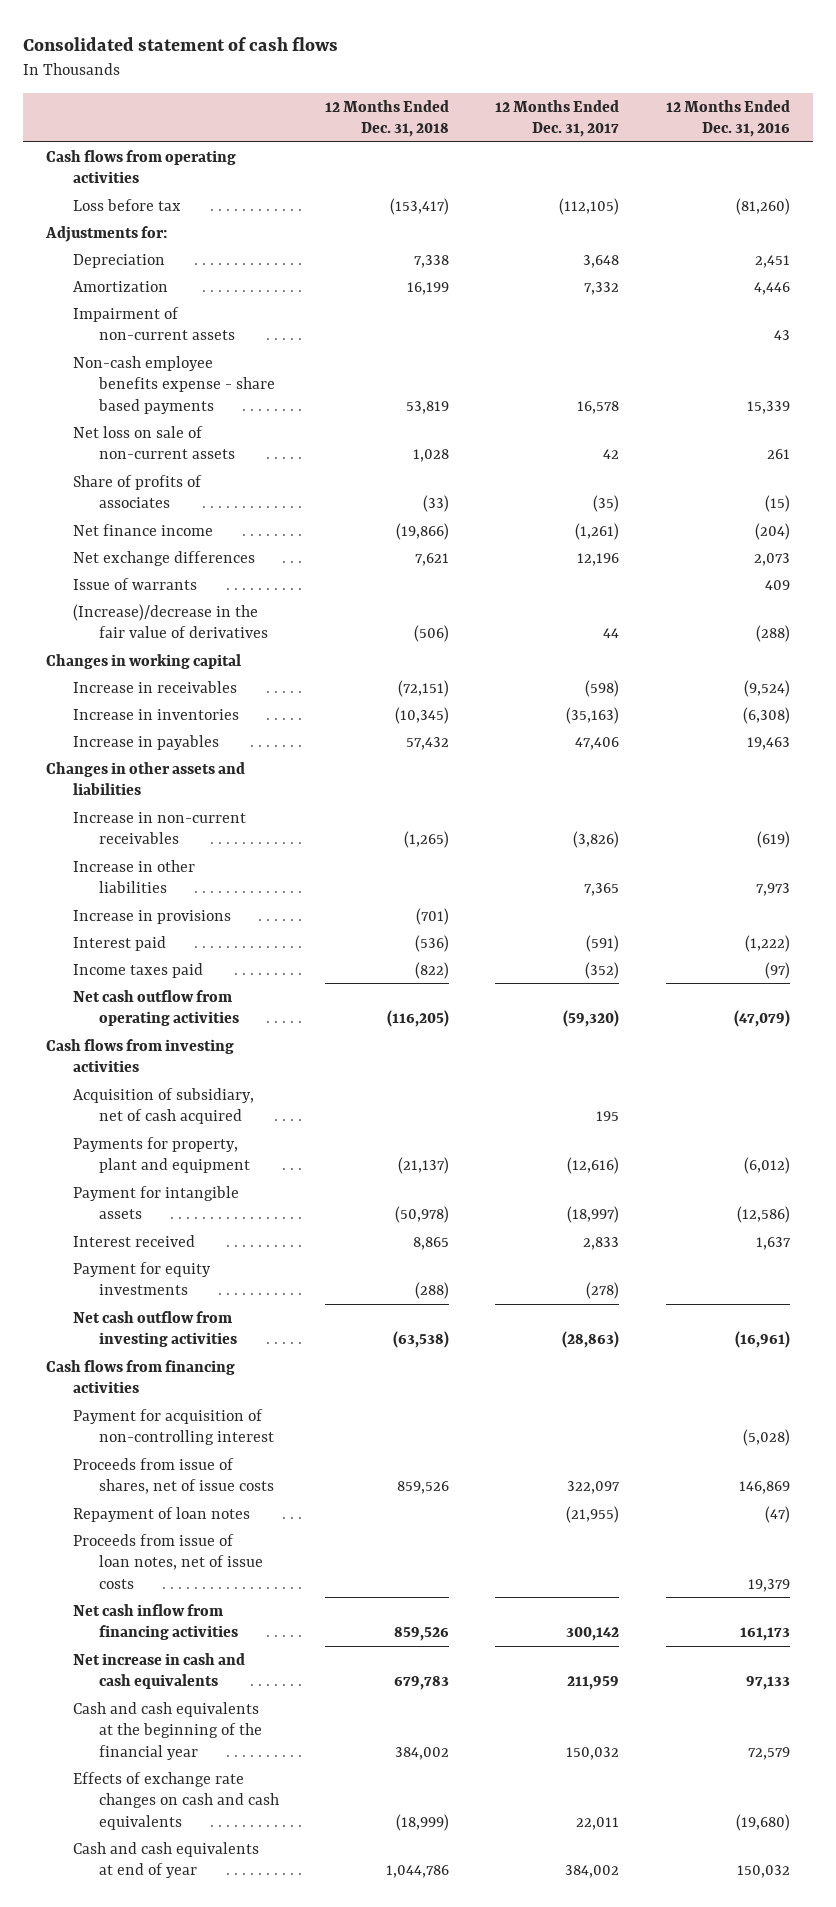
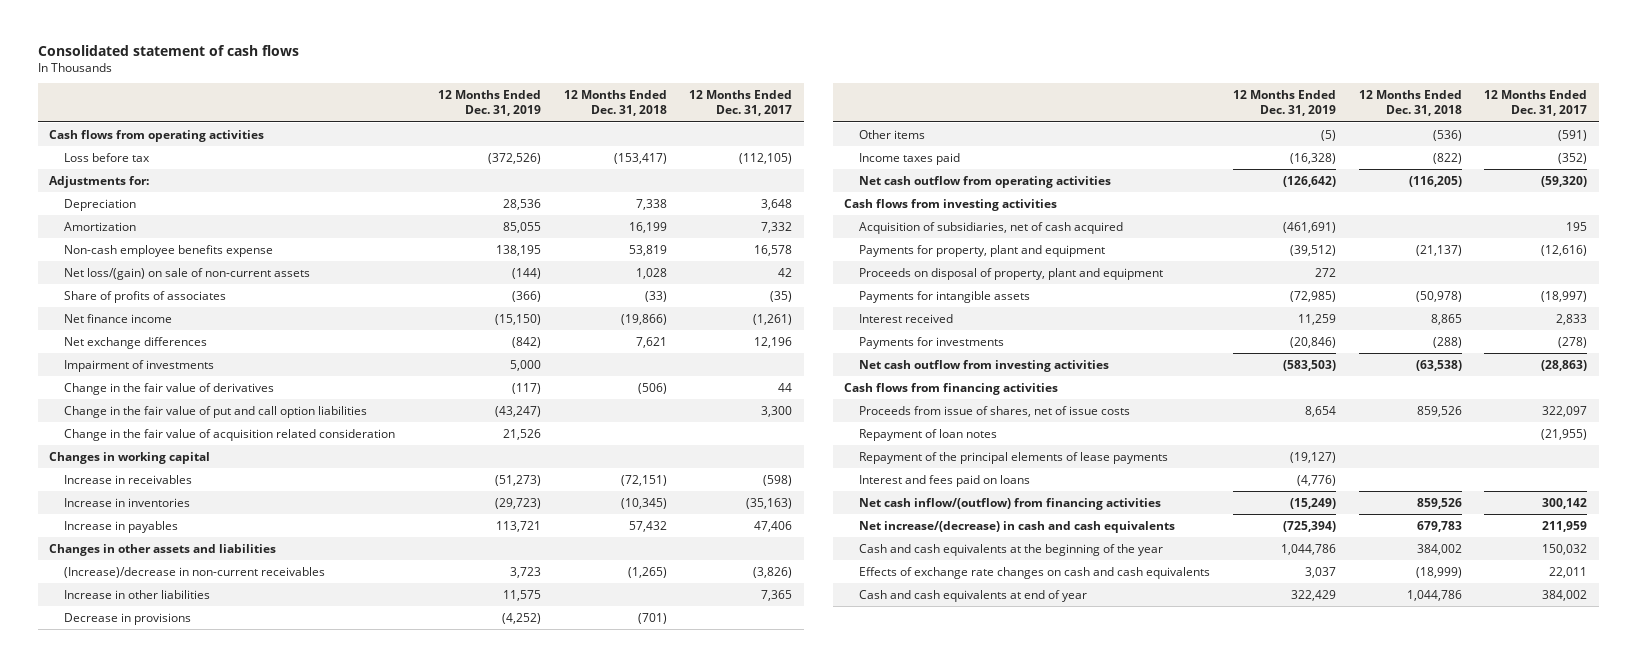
[665,99,790,138] 12 Months Ended Dec. 31, 2016 -> none
none -> [437,90,541,117] 12 Months Ended Dec. 31, 2019
[72,306,236,341] Impairment of non-current assets -> none
[72,355,276,414] Non-cash employee benefits expense - share based payments -> [64,244,274,257] Non-cash employee benefits expense
[72,425,236,460] Net loss on sale of non-current assets -> [64,267,311,280] Net loss/(gain) on sale of non-current assets
[72,577,197,590] Issue of warrants -> none
none -> [64,359,215,372] Impairment of investments
[72,603,269,639] (Increase)/decrease in the fair value of derivatives -> [64,382,275,395] Change in the fair value of derivatives
none -> [64,405,368,418] Change in the fair value of put and call option liabilities
none -> [64,428,396,441] Change in the fair value of acquisition related consideration
[72,811,246,845] Increase in non-current receivables -> [64,566,326,578] (Increase)/decrease in non-current receivables
[72,909,231,924] Increase in provisions -> [64,612,192,625] Decrease in provisions
[72,935,166,951] Interest paid -> [859,129,926,139] Other items
[72,1087,254,1125] Acquisition of subsidiary, net of cash acquired -> [859,221,1124,234] Acquisition of subsidiaries, net of cash acquired
none -> [859,267,1164,280] Proceeds on disposal of property, plant and equipment
[72,1185,239,1220] Payment for intangible assets -> [859,290,1031,303] Payments for intangible assets
[72,1261,211,1296] Payment for equity investments -> [859,336,1005,349] Payments for investments
[72,1408,275,1446] Payment for acquisition of non-controlling interest -> none
[72,1533,264,1589] Proceeds from issue of loan notes, net of issue costs -> none
none -> [859,451,1169,464] Repayment of the principal elements of lease payments
none -> [859,474,1031,487] Interest and fees paid on loans
[72,1603,239,1641] Net cash inflow from financing activities -> [859,497,1162,510] Net cash inflow/(outflow) from financing activities
[72,1652,245,1690] Net increase in cash and cash equivalents -> [859,520,1176,533] Net increase/(decrease) in cash and cash equivalents
[72,1701,263,1760] Cash and cash equivalents at the beginning of the financial year -> [859,543,1164,556] Cash and cash equivalents at the beginning of the year

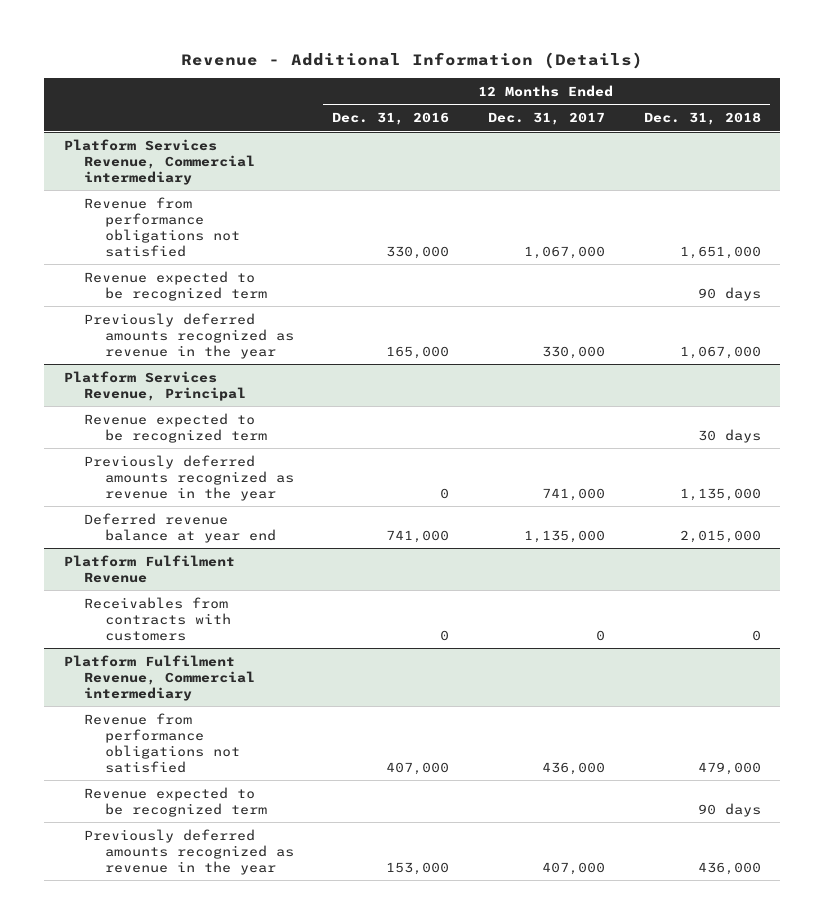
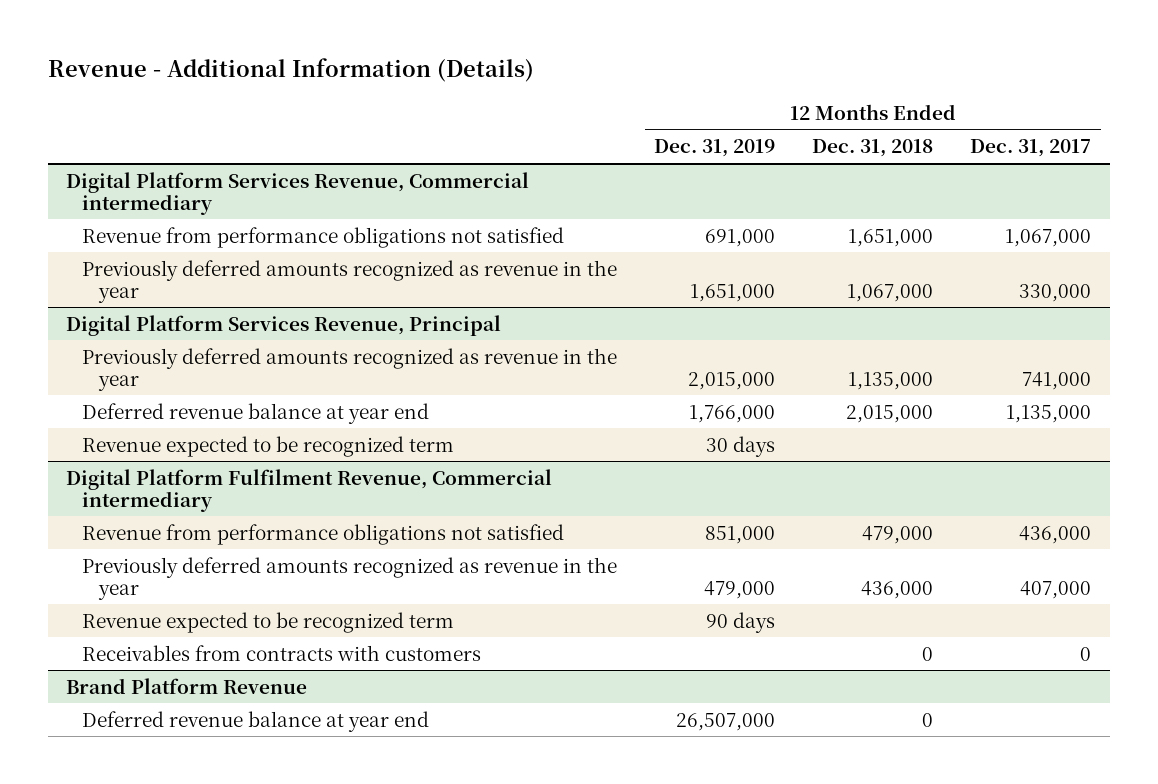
[332,112,450,126] Dec. 31, 2016 -> none
none -> [654,139,776,158] Dec. 31, 2019
[63,138,256,185] Platform Services Revenue, Commercial intermediary -> [66,171,530,215] Digital Platform Services Revenue, Commercial intermediary
[84,270,267,301] Revenue expected to be recognized term -> none
[84,412,267,443] Revenue expected to be recognized term -> none
[63,370,247,401] Platform Services Revenue, Principal -> [66,314,502,336] Digital Platform Services Revenue, Principal
[63,554,235,583] Platform Fulfilment Revenue -> none
[84,596,231,641] Receivables from contracts with customers -> none
none -> [82,435,455,457] Revenue expected to be recognized term
[63,654,256,701] Platform Fulfilment Revenue, Commercial intermediary -> [66,468,553,512] Digital Platform Fulfilment Revenue, Commercial intermediary
[84,786,267,817] Revenue expected to be recognized term -> none
none -> [82,611,455,633] Revenue expected to be recognized term
none -> [82,644,482,661] Receivables from contracts with customers
none -> [66,677,308,694] Brand Platform Revenue
none -> [82,710,430,732] Deferred revenue balance at year end

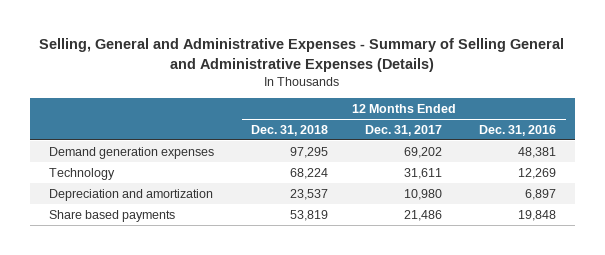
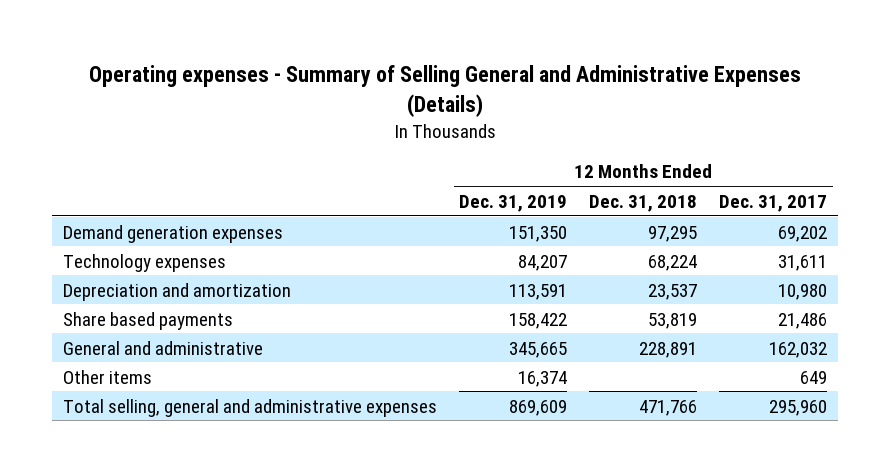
[39,38,565,72] Selling, General and Administrative Expenses - Summary of Selling General and Administrative Expenses (Details) -> [89,64,802,117] Operating expenses - Summary of Selling General and Administrative Expenses (Details)
[479,124,557,136] Dec. 31, 2016 -> none
none -> [459,194,568,212] Dec. 31, 2019
[48,167,115,180] Technology -> [63,253,227,272] Technology expenses
none -> [63,340,264,355] General and administrative
none -> [63,369,153,384] Other items
none -> [63,398,438,417] Total selling, general and administrative expenses

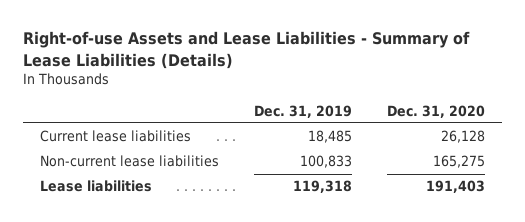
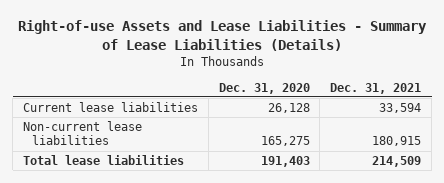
[253,104,352,118] Dec. 31, 2019 -> none
none -> [330,82,422,94] Dec. 31, 2021
[40,180,153,193] Lease liabilities -> [23,154,185,165] Total lease liabilities

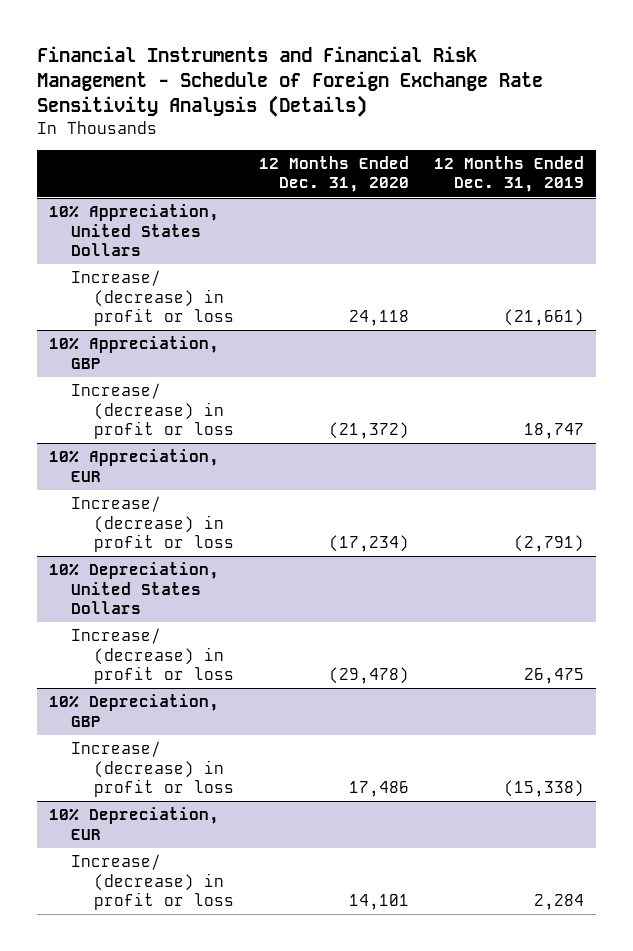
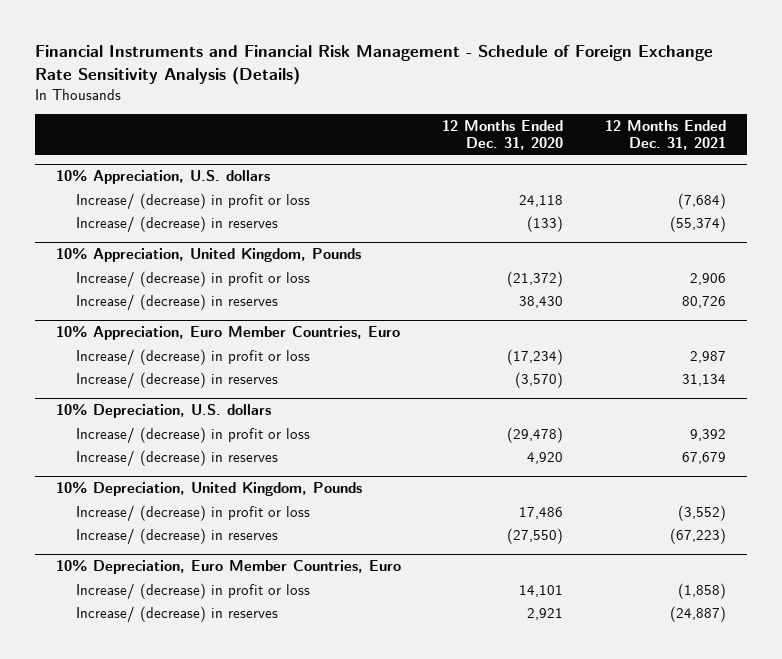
[433,156,584,193] 12 Months Ended Dec. 31, 2019 -> none
none -> [604,120,726,151] 12 Months Ended Dec. 31, 2021
[49,204,220,256] 10% Appreciation, United States Dollars -> none
none -> [55,170,270,185] 10% Appreciation, U.S. dollars
[49,336,220,369] 10% Appreciation, GBP -> none
none -> [75,215,278,232] Increase/ (decrease) in reserves
none -> [55,248,361,263] 10% Appreciation, United Kingdom, Pounds
[49,449,220,482] 10% Appreciation, EUR -> none
none -> [75,293,278,310] Increase/ (decrease) in reserves
none -> [55,326,400,341] 10% Appreciation, Euro Member Countries, Euro
[49,562,220,614] 10% Depreciation, United States Dollars -> none
none -> [75,371,278,388] Increase/ (decrease) in reserves
none -> [55,404,271,419] 10% Depreciation, U.S. dollars
[49,694,220,727] 10% Depreciation, GBP -> none
none -> [75,449,278,466] Increase/ (decrease) in reserves
none -> [55,482,362,497] 10% Depreciation, United Kingdom, Pounds
[49,807,220,840] 10% Depreciation, EUR -> none
none -> [75,527,278,544] Increase/ (decrease) in reserves
none -> [55,560,401,575] 10% Depreciation, Euro Member Countries, Euro
none -> [75,605,278,622] Increase/ (decrease) in reserves

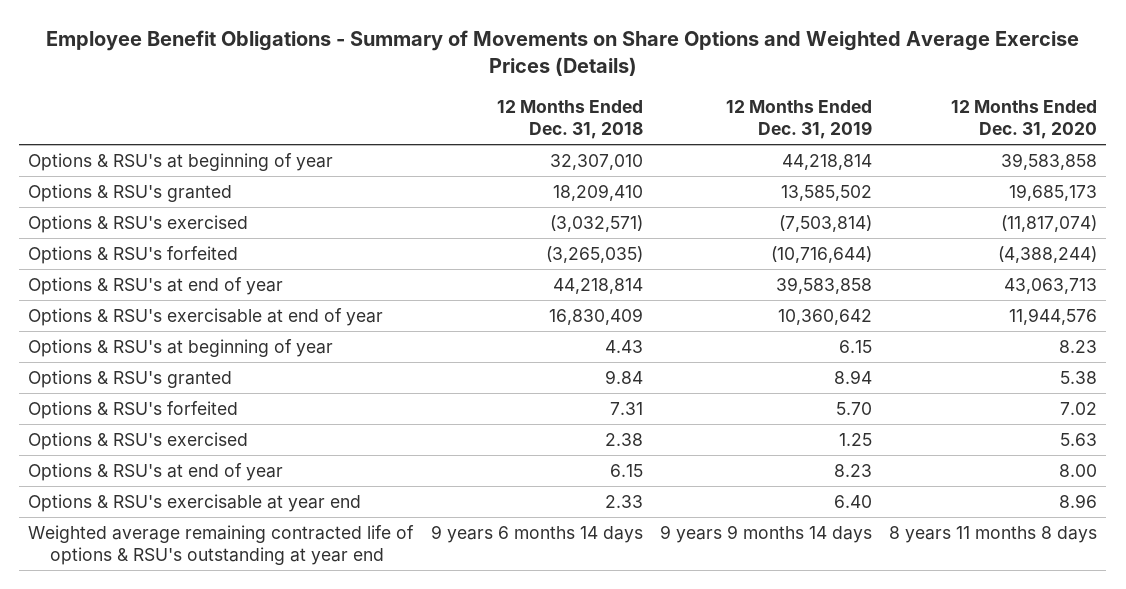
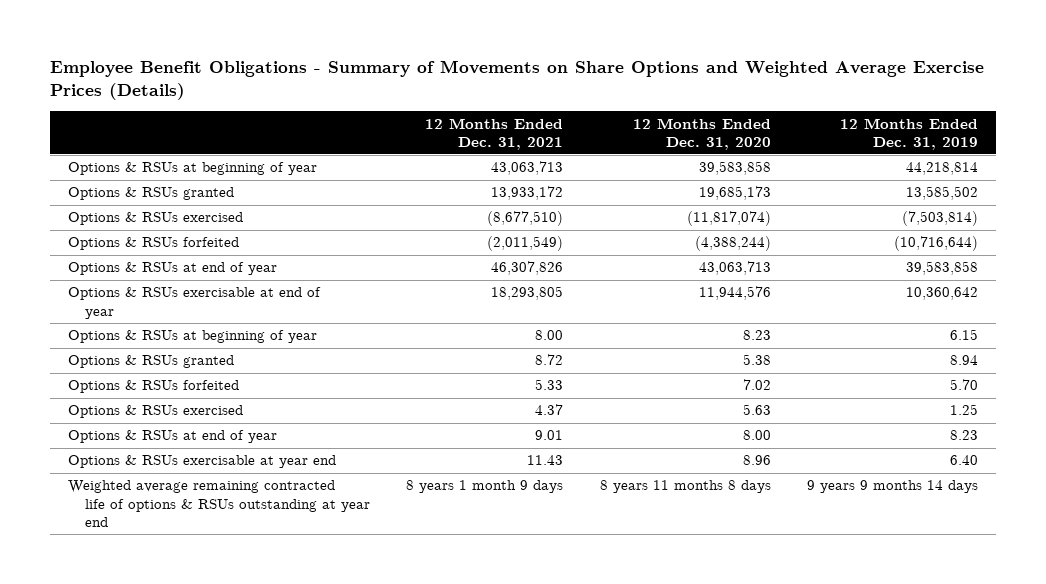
[496,99,643,139] 12 Months Ended Dec. 31, 2018 -> none
none -> [425,117,564,150] 12 Months Ended Dec. 31, 2021
[28,153,334,172] Options & RSU's at beginning of year -> [68,162,318,176] Options & RSUs at beginning of year
[28,184,233,203] Options & RSU's granted -> [68,187,235,201] Options & RSUs granted
[28,215,249,234] Options & RSU's exercised -> [68,212,244,226] Options & RSUs exercised
[28,246,239,265] Options & RSU's forfeited -> [68,237,240,251] Options & RSUs forfeited
[28,277,284,296] Options & RSU's at end of year -> [68,262,278,276] Options & RSUs at end of year
[28,308,384,327] Options & RSU's exercisable at end of year -> [68,287,322,319] Options & RSUs exercisable at end of year
[28,339,334,358] Options & RSU's at beginning of year -> [68,330,318,344] Options & RSUs at beginning of year
[28,370,233,389] Options & RSU's granted -> [68,355,235,369] Options & RSUs granted
[28,401,239,420] Options & RSU's forfeited -> [68,380,240,394] Options & RSUs forfeited
[28,432,249,451] Options & RSU's exercised -> [68,405,244,419] Options & RSUs exercised
[28,463,284,482] Options & RSU's at end of year -> [68,430,278,444] Options & RSUs at end of year
[28,494,362,513] Options & RSU's exercisable at year end -> [68,455,337,469] Options & RSUs exercisable at year end
[28,525,415,566] Weighted average remaining contracted life of options & RSU's outstanding at year end -> [68,480,371,527] Weighted average remaining contracted life of options & RSUs outstanding at year end

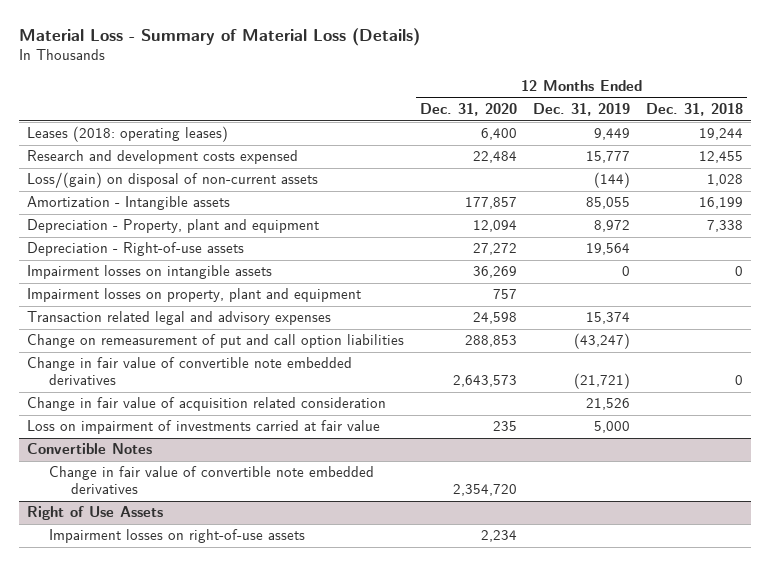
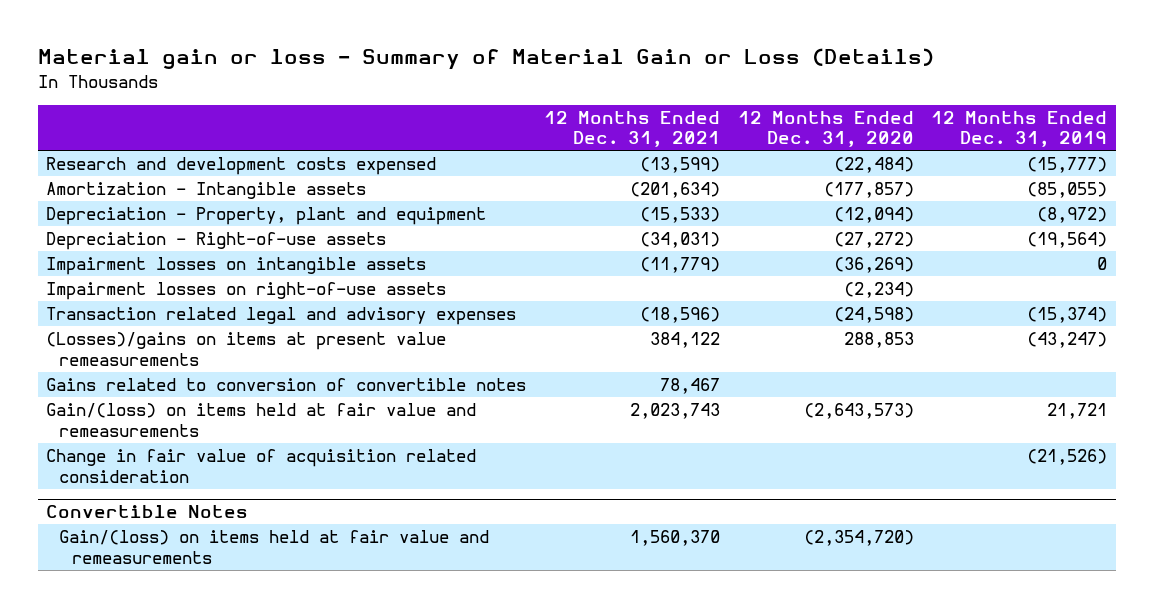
[19,28,421,47] Material Loss - Summary of Material Loss (Details) -> [37,48,934,71] Material gain or loss - Summary of Material Gain or Loss (Details)
[646,103,744,117] Dec. 31, 2018 -> none
none -> [544,110,721,148] 12 Months Ended Dec. 31, 2021
[27,126,229,143] Leases (2018: operating leases) -> none
[27,172,319,189] Loss/(gain) on disposal of non-current assets -> none
[27,288,362,303] Impairment losses on property, plant and equipment -> none
[27,357,353,386] Change in fair value of convertible note embedded derivatives -> none
[27,420,381,435] Loss on impairment of investments carried at fair value -> none
[473,151,518,164] 22,484 -> [833,157,914,174] (22,484)
[586,151,631,164] 15,777 -> [1027,157,1108,174] (15,777)
[465,197,518,210] 177,857 -> [823,182,914,199] (177,857)
[586,197,631,210] 85,055 -> [1027,182,1108,199] (85,055)
[473,220,518,233] 12,094 -> [833,207,914,224] (12,094)
[594,220,631,233] 8,972 -> [1037,207,1108,224] (8,972)
[473,243,518,256] 27,272 -> [833,232,914,249] (27,272)
[586,243,631,256] 19,564 -> [1027,232,1108,249] (19,564)
[473,266,518,279] 36,269 -> [833,257,914,274] (36,269)
none -> [46,282,447,301] Impairment losses on right-of-use assets
[473,312,518,325] 24,598 -> [833,307,914,324] (24,598)
[586,312,631,325] 15,374 -> [1027,307,1108,324] (15,374)
[27,334,405,349] Change on remeasurement of put and call option liabilities -> [46,332,447,366] (Losses)/gains on items at present value remeasurements
none -> [46,378,527,392] Gains related to conversion of convertible notes
none -> [46,403,477,437] Gain/(loss) on items held at fair value and remeasurements
[586,398,631,411] 21,526 -> [1027,449,1108,466] (21,526)
[49,466,375,495] Change in fair value of convertible note embedded derivatives -> none
[27,506,164,521] Right of Use Assets -> none
[49,529,306,544] Impairment losses on right-of-use assets -> none
none -> [59,530,490,564] Gain/(loss) on items held at fair value and remeasurements

